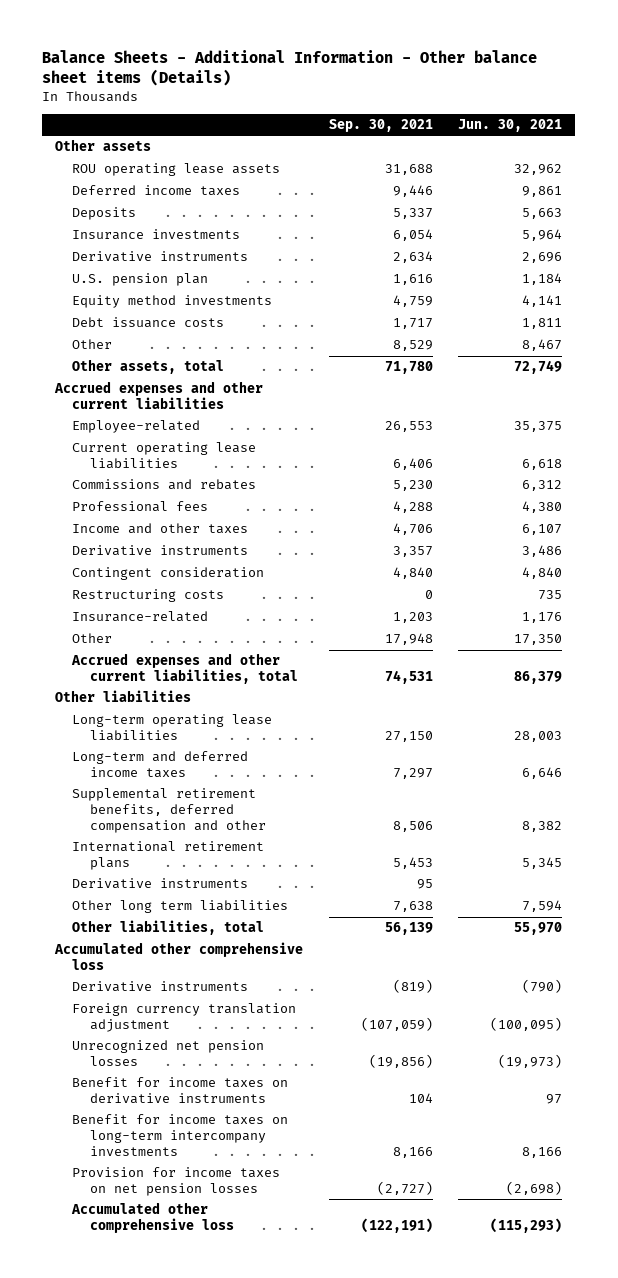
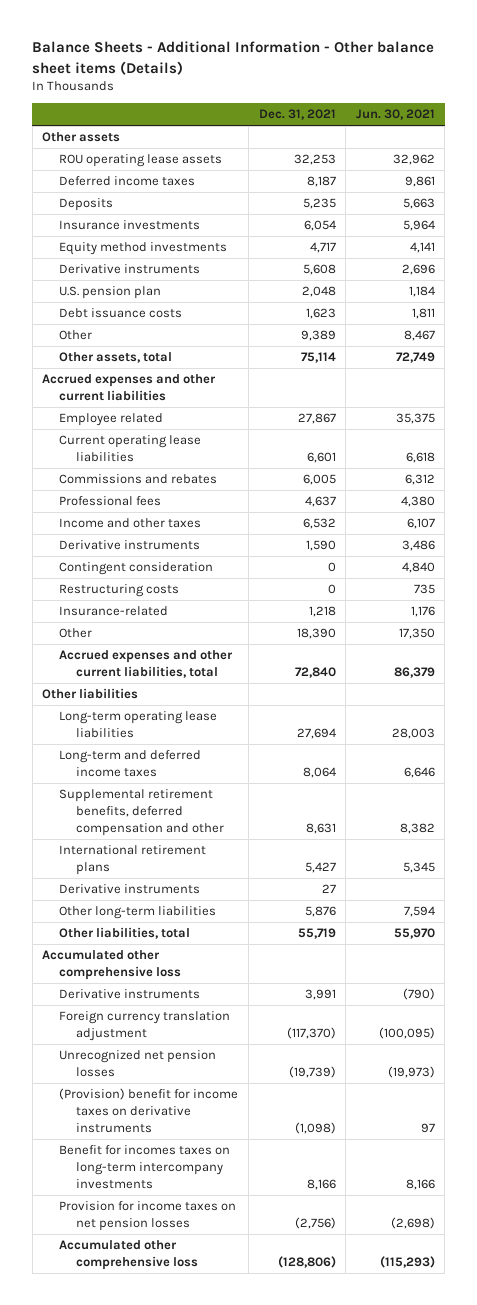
[328,119,433,133] Sep. 30, 2021 -> none
none -> [258,109,336,121] Dec. 31, 2021
[72,295,273,309] Equity method investments -> [59,242,228,256] Equity method investments
[72,420,201,434] Employee-related -> [59,413,164,427] Employee related
[72,900,289,914] Other long term liabilities -> [59,906,217,920] Other long-term liabilities
[72,1077,289,1105] Benefit for income taxes on derivative instruments -> [59,1088,239,1133] (Provision) benefit for income taxes on derivative instruments
[72,1114,289,1156] Benefit for income taxes on long-term intercompany investments -> [59,1145,231,1189] Benefit for incomes taxes on long-term intercompany investments

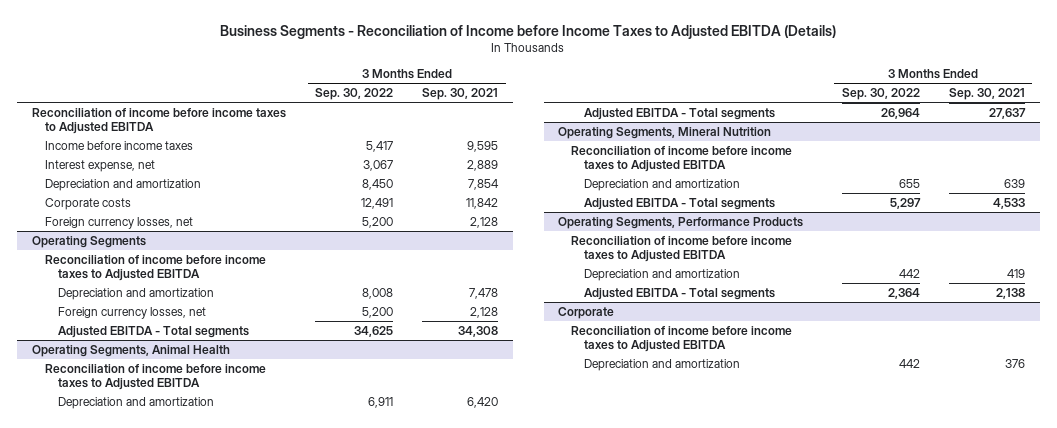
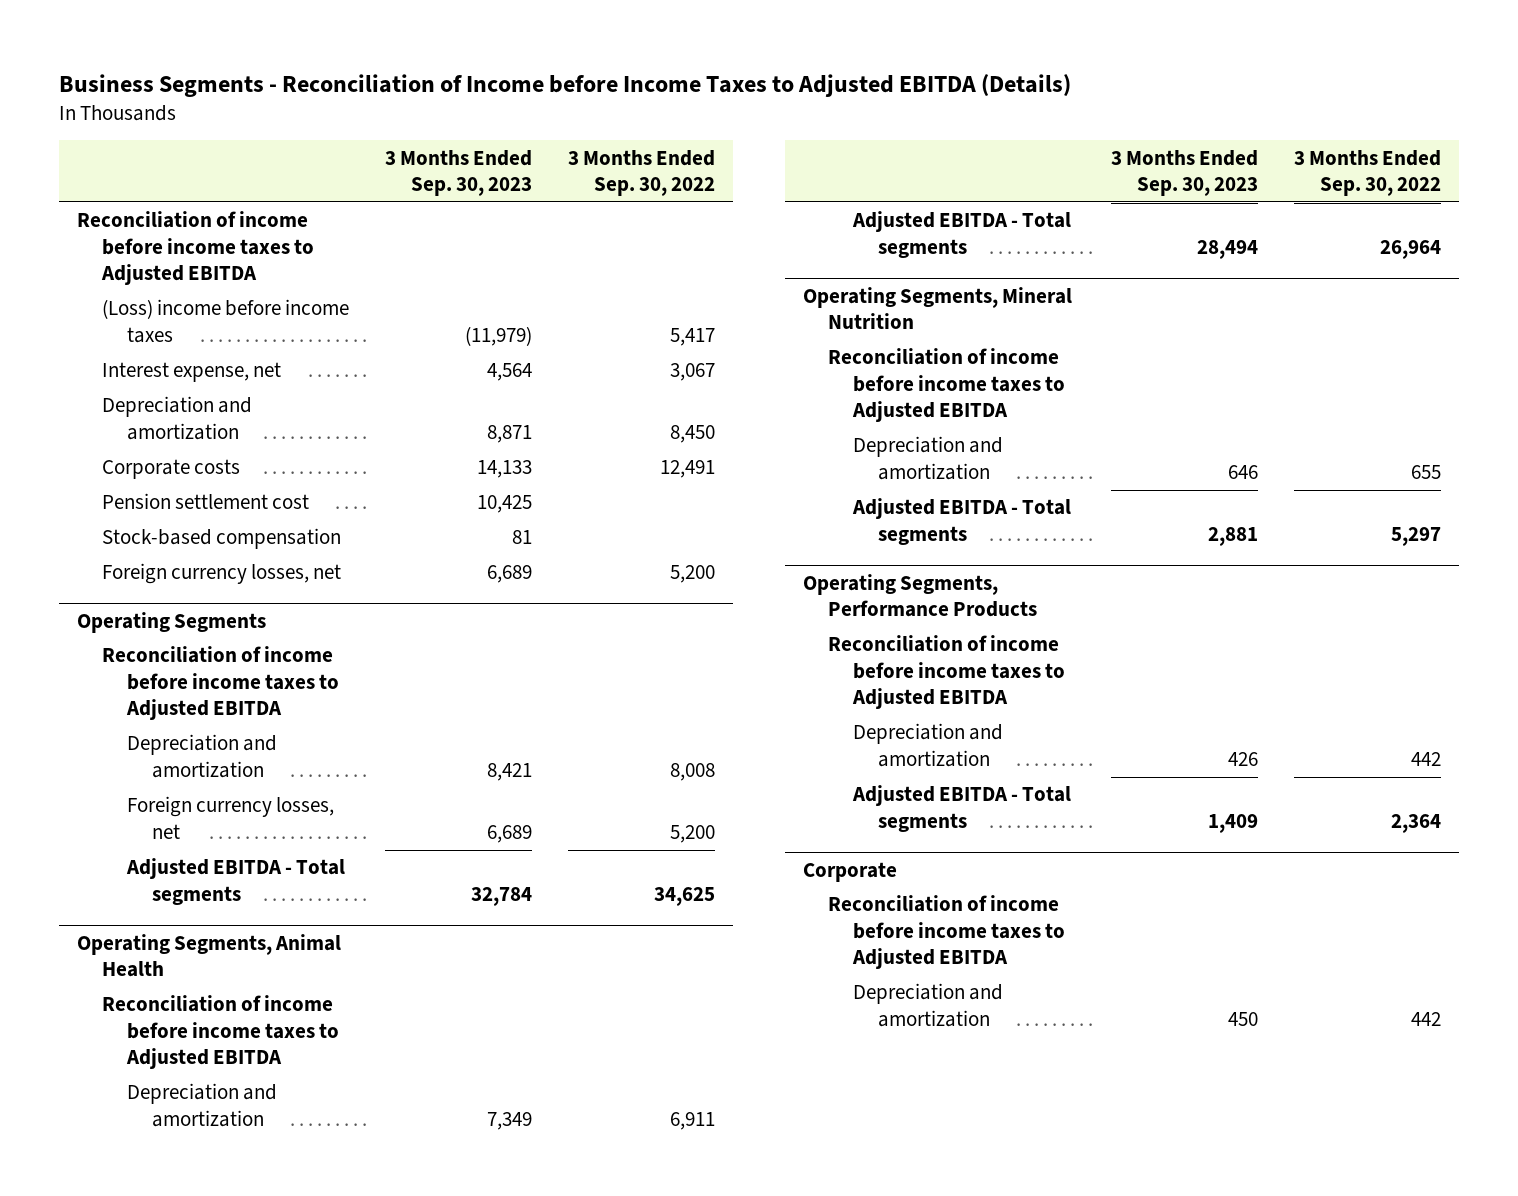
[422,88,499,101] Sep. 30, 2021 -> none
none -> [385,149,533,197] 3 Months Ended Sep. 30, 2023
[44,140,193,150] Income before income taxes -> [102,299,350,343] (Loss) income before income taxes
none -> [102,493,310,510] Pension settlement cost
none -> [102,528,342,550] Stock-based compensation

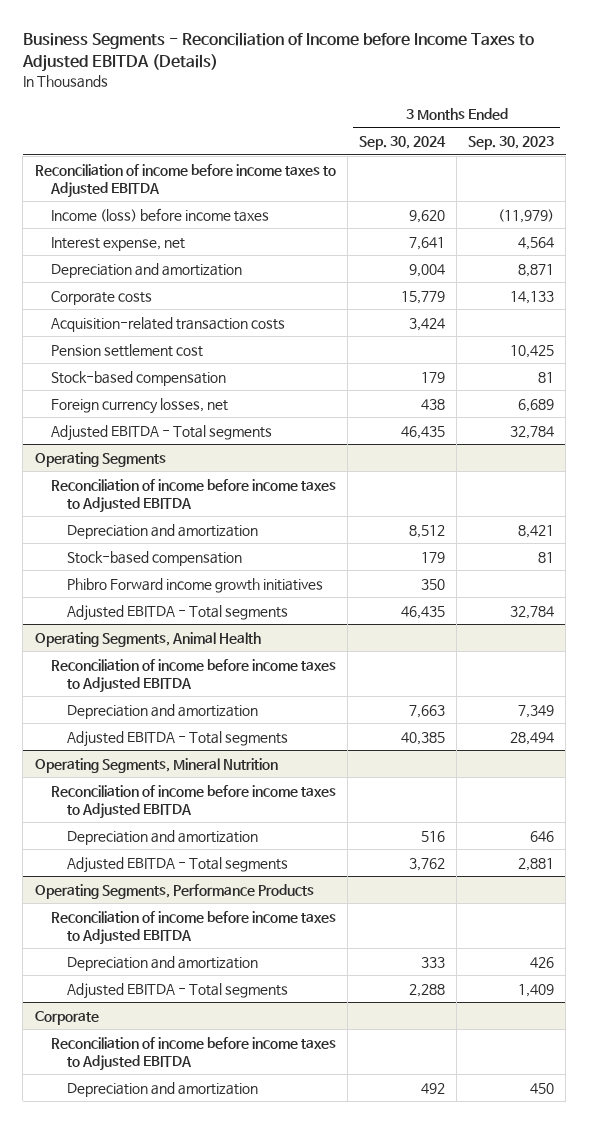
[568,149,716,197] 3 Months Ended Sep. 30, 2022 -> none
none -> [359,135,447,150] Sep. 30, 2024
[102,299,350,343] (Loss) income before income taxes -> [50,207,269,222] Income (loss) before income taxes
none -> [50,316,285,332] Acquisition-related transaction costs
none -> [50,424,272,441] Adjusted EBITDA - Total segments
[127,796,335,839] Foreign currency losses, net -> none
none -> [67,550,243,566] Stock-based compensation
none -> [67,577,324,593] Phibro Forward income growth initiatives

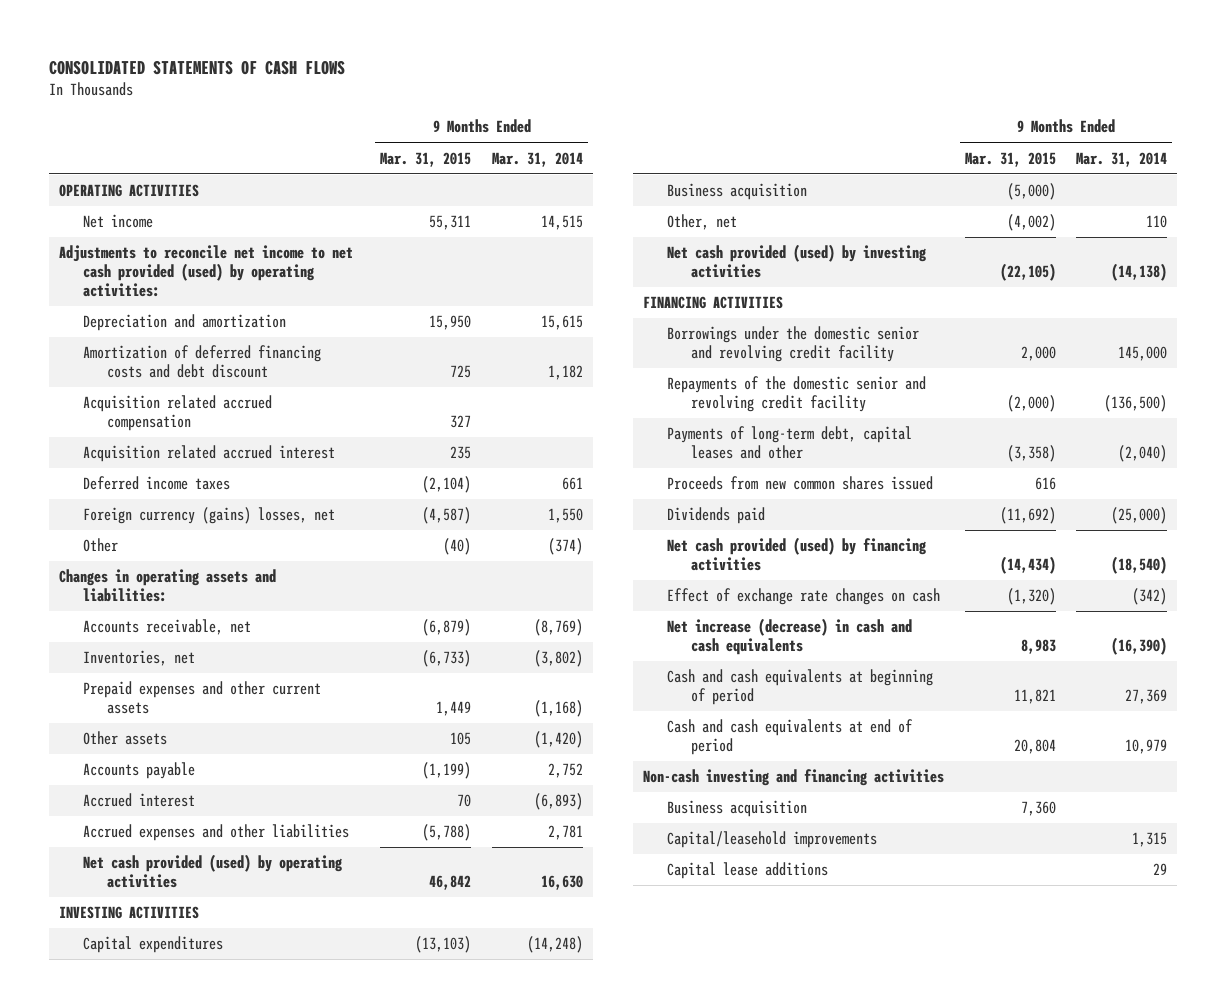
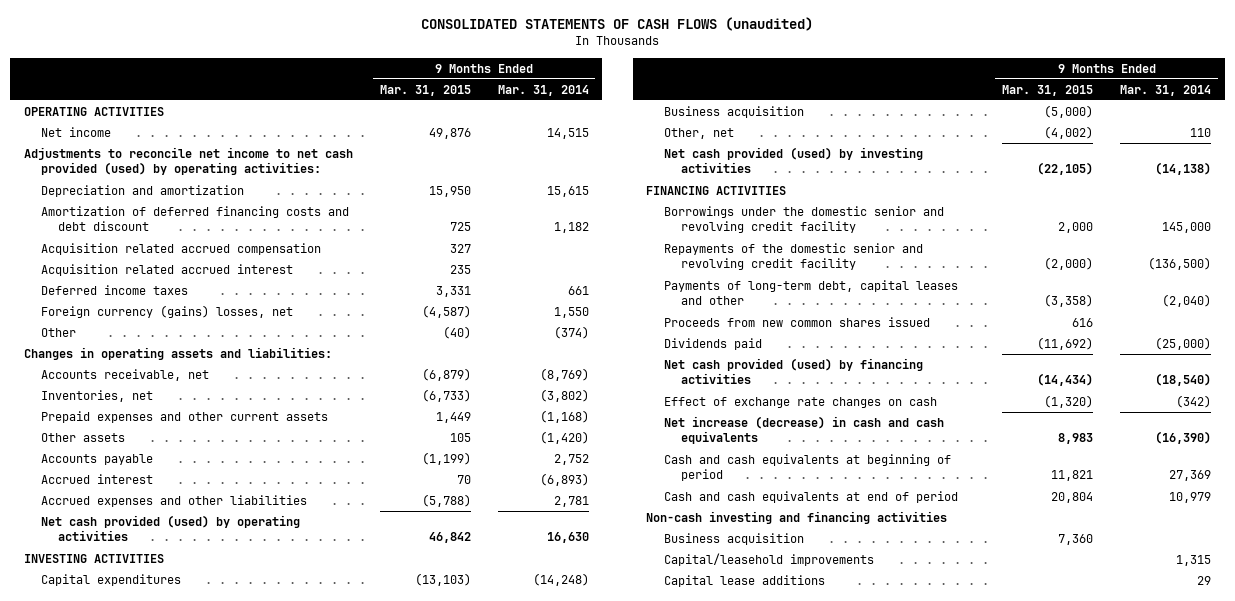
[48,59,345,75] CONSOLIDATED STATEMENTS OF CASH FLOWS -> [421,16,814,31] CONSOLIDATED STATEMENTS OF CASH FLOWS (unaudited)
[429,215,472,231] 55,311 -> [428,128,471,140] 49,876
[422,476,472,494] (2,104) -> [435,286,471,298] 3,331

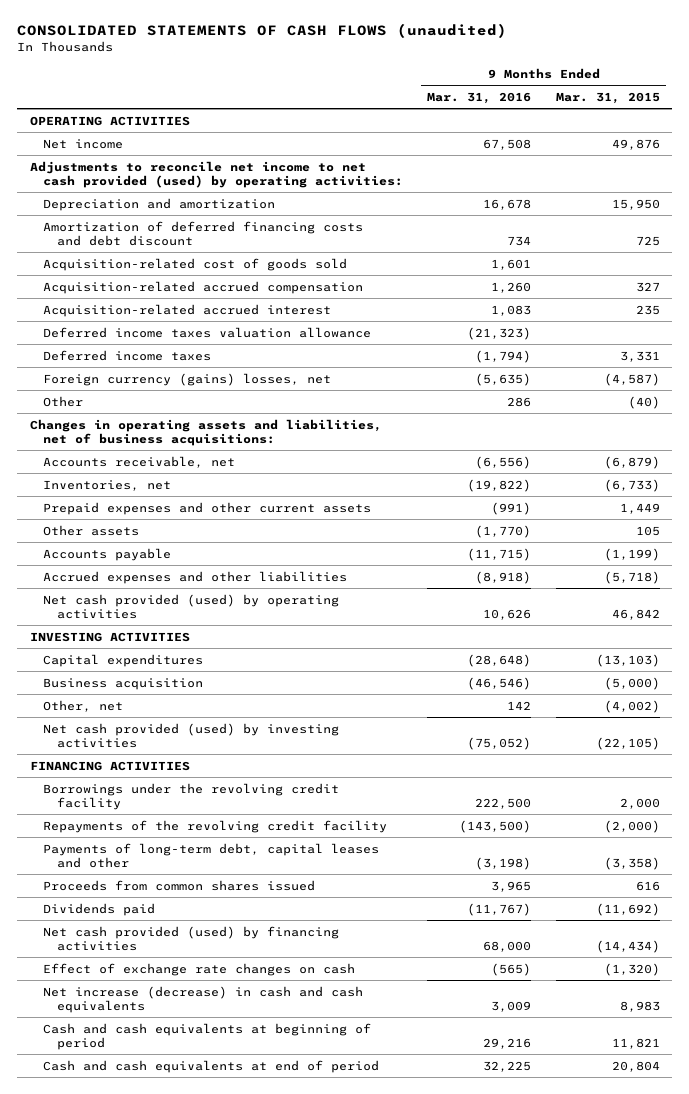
[497,84,589,96] Mar. 31, 2014 -> none
none -> [427,91,532,104] Mar. 31, 2016
none -> [43,257,348,271] Acquisition-related cost of goods sold
[40,243,321,256] Acquisition related accrued compensation -> [43,280,364,294] Acquisition-related accrued compensation
[40,264,293,277] Acquisition related accrued interest -> [43,303,332,317] Acquisition-related accrued interest
none -> [43,326,372,338] Deferred income taxes valuation allowance
[23,347,332,361] Changes in operating assets and liabilities: -> [29,418,382,446] Changes in operating assets and liabilities, net of business acquisitions:
[40,474,153,485] Accrued interest -> none
[421,494,471,508] (5,788) -> [603,570,660,584] (5,718)
[663,206,944,234] Borrowings under the domestic senior and revolving credit facility -> [43,782,340,810] Borrowings under the revolving credit facility
[663,243,923,271] Repayments of the domestic senior and revolving credit facility -> [43,819,388,833] Repayments of the revolving credit facility
[663,317,930,328] Proceeds from new common shares issued -> [43,879,316,891] Proceeds from common shares issued
[646,511,948,525] Non-cash investing and financing activities -> none
[663,533,804,546] Business acquisition -> none
[663,553,874,567] Capital/leasehold improvements -> none
[663,575,825,588] Capital lease additions -> none

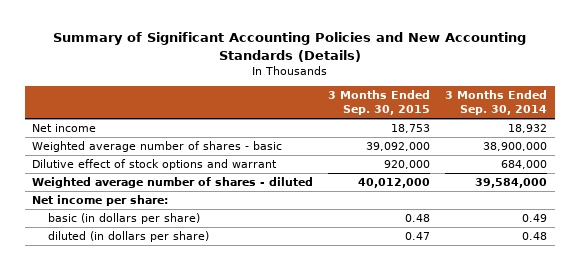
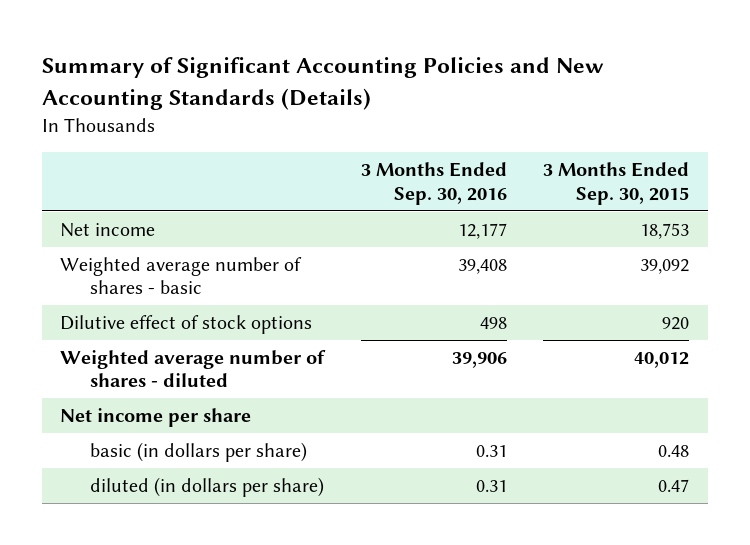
[445,90,548,115] 3 Months Ended Sep. 30, 2014 -> none
none -> [360,162,507,205] 3 Months Ended Sep. 30, 2016
[366,142,431,152] 39,092,000 -> [640,259,690,275] 39,092
[32,159,278,171] Dilutive effect of stock options and warrant -> [60,315,313,335] Dilutive effect of stock options
[384,160,431,170] 920,000 -> [662,317,690,331] 920
[358,178,431,189] 40,012,000 -> [634,352,690,369] 40,012
[32,195,169,207] Net income per share: -> [60,408,252,428] Net income per share

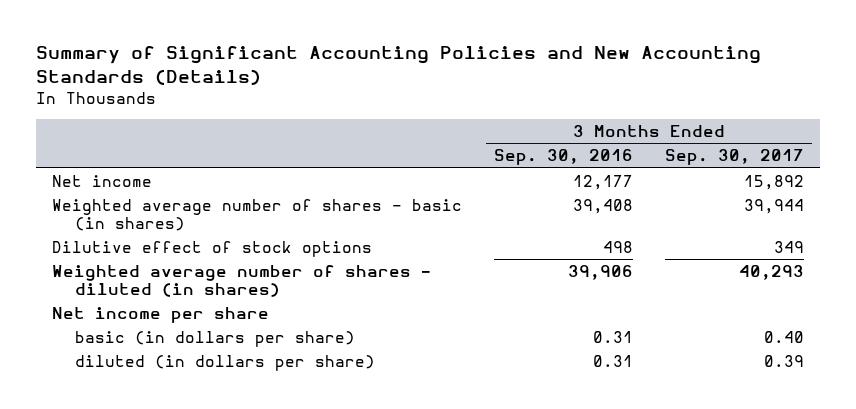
[543,162,690,205] 3 Months Ended Sep. 30, 2015 -> none
none -> [665,149,805,166] Sep. 30, 2017
[60,257,303,295] Weighted average number of shares - basic -> [51,198,462,231] Weighted average number of shares - basic (in shares)
[60,350,327,388] Weighted average number of shares - diluted -> [51,264,431,297] Weighted average number of shares - diluted (in shares)

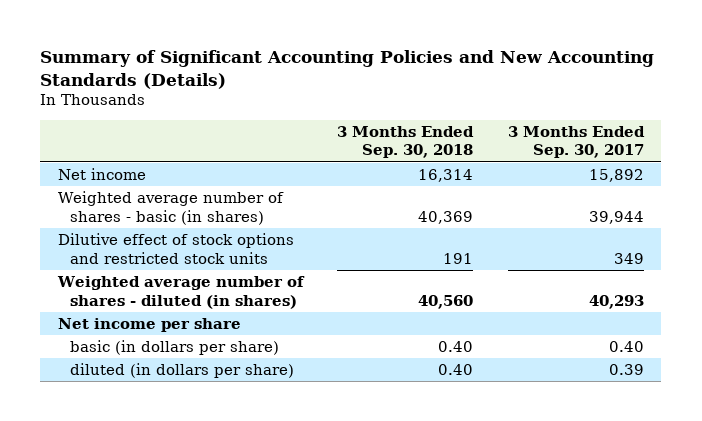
[493,149,633,166] Sep. 30, 2016 -> none
none -> [337,125,475,159] 3 Months Ended Sep. 30, 2018
[51,240,372,257] Dilutive effect of stock options -> [57,232,294,264] Dilutive effect of stock options and restricted stock units

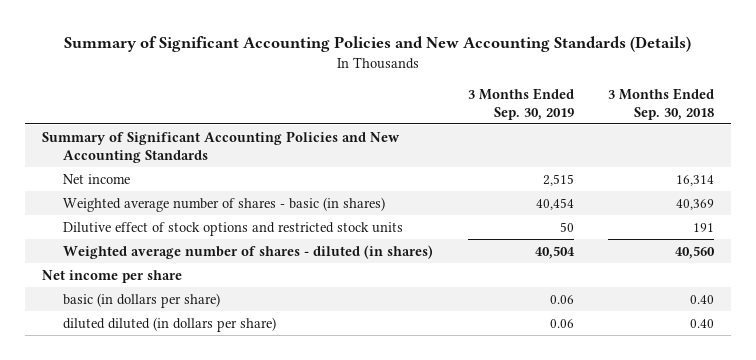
[507,125,645,159] 3 Months Ended Sep. 30, 2017 -> none
none -> [467,87,574,120] 3 Months Ended Sep. 30, 2019
none -> [42,130,401,163] Summary of Significant Accounting Policies and New Accounting Standards
[70,362,295,378] diluted (in dollars per share) -> [63,316,277,332] diluted diluted (in dollars per share)

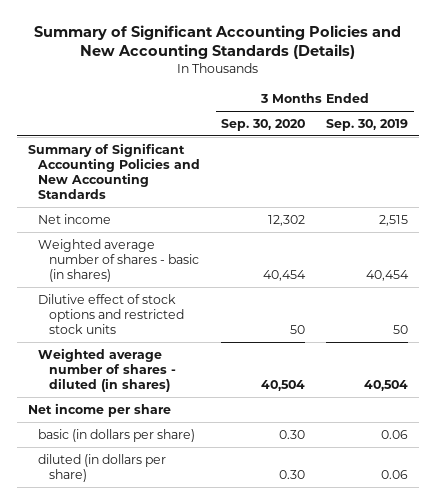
[607,87,714,120] 3 Months Ended Sep. 30, 2018 -> none
none -> [221,118,306,131] Sep. 30, 2020
[63,316,277,332] diluted diluted (in dollars per share) -> [38,453,167,482] diluted (in dollars per share)

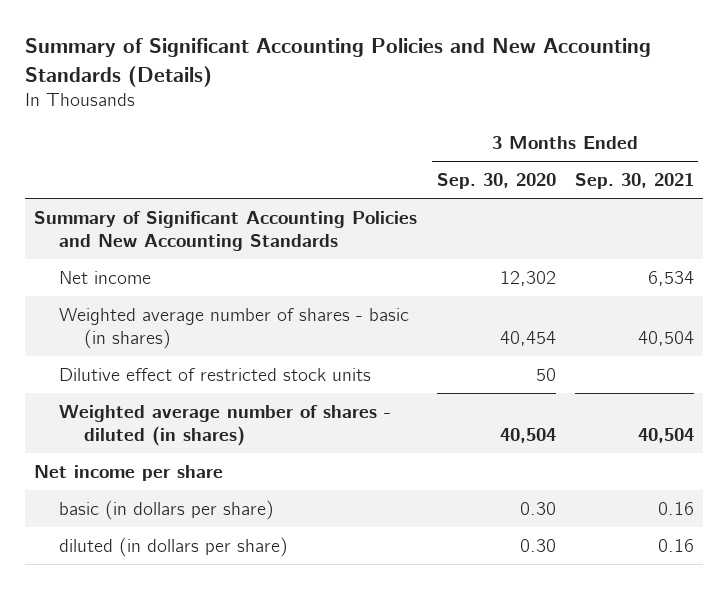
[326,118,409,131] Sep. 30, 2019 -> none
none -> [574,173,694,190] Sep. 30, 2021
[38,293,185,334] Dilutive effect of stock options and restricted stock units -> [59,367,372,381] Dilutive effect of restricted stock units

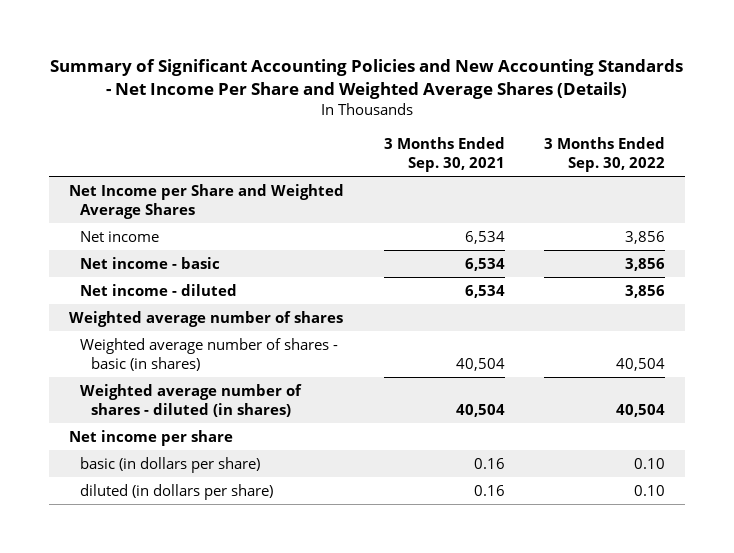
[24,38,651,87] Summary of Significant Accounting Policies and New Accounting Standards (Details) -> [50,58,684,99] Summary of Significant Accounting Policies and New Accounting Standards - Net Income Per Share and Weighted Average Shares (Details)
[436,173,556,190] Sep. 30, 2020 -> none
none -> [544,136,666,172] 3 Months Ended Sep. 30, 2022
[34,210,418,251] Summary of Significant Accounting Policies and New Accounting Standards -> none
none -> [68,183,344,219] Net Income per Share and Weighted Average Shares
none -> [80,256,221,269] Net income - basic
none -> [80,283,238,296] Net income - diluted
none -> [68,310,343,327] Weighted average number of shares
[59,367,372,381] Dilutive effect of restricted stock units -> none

